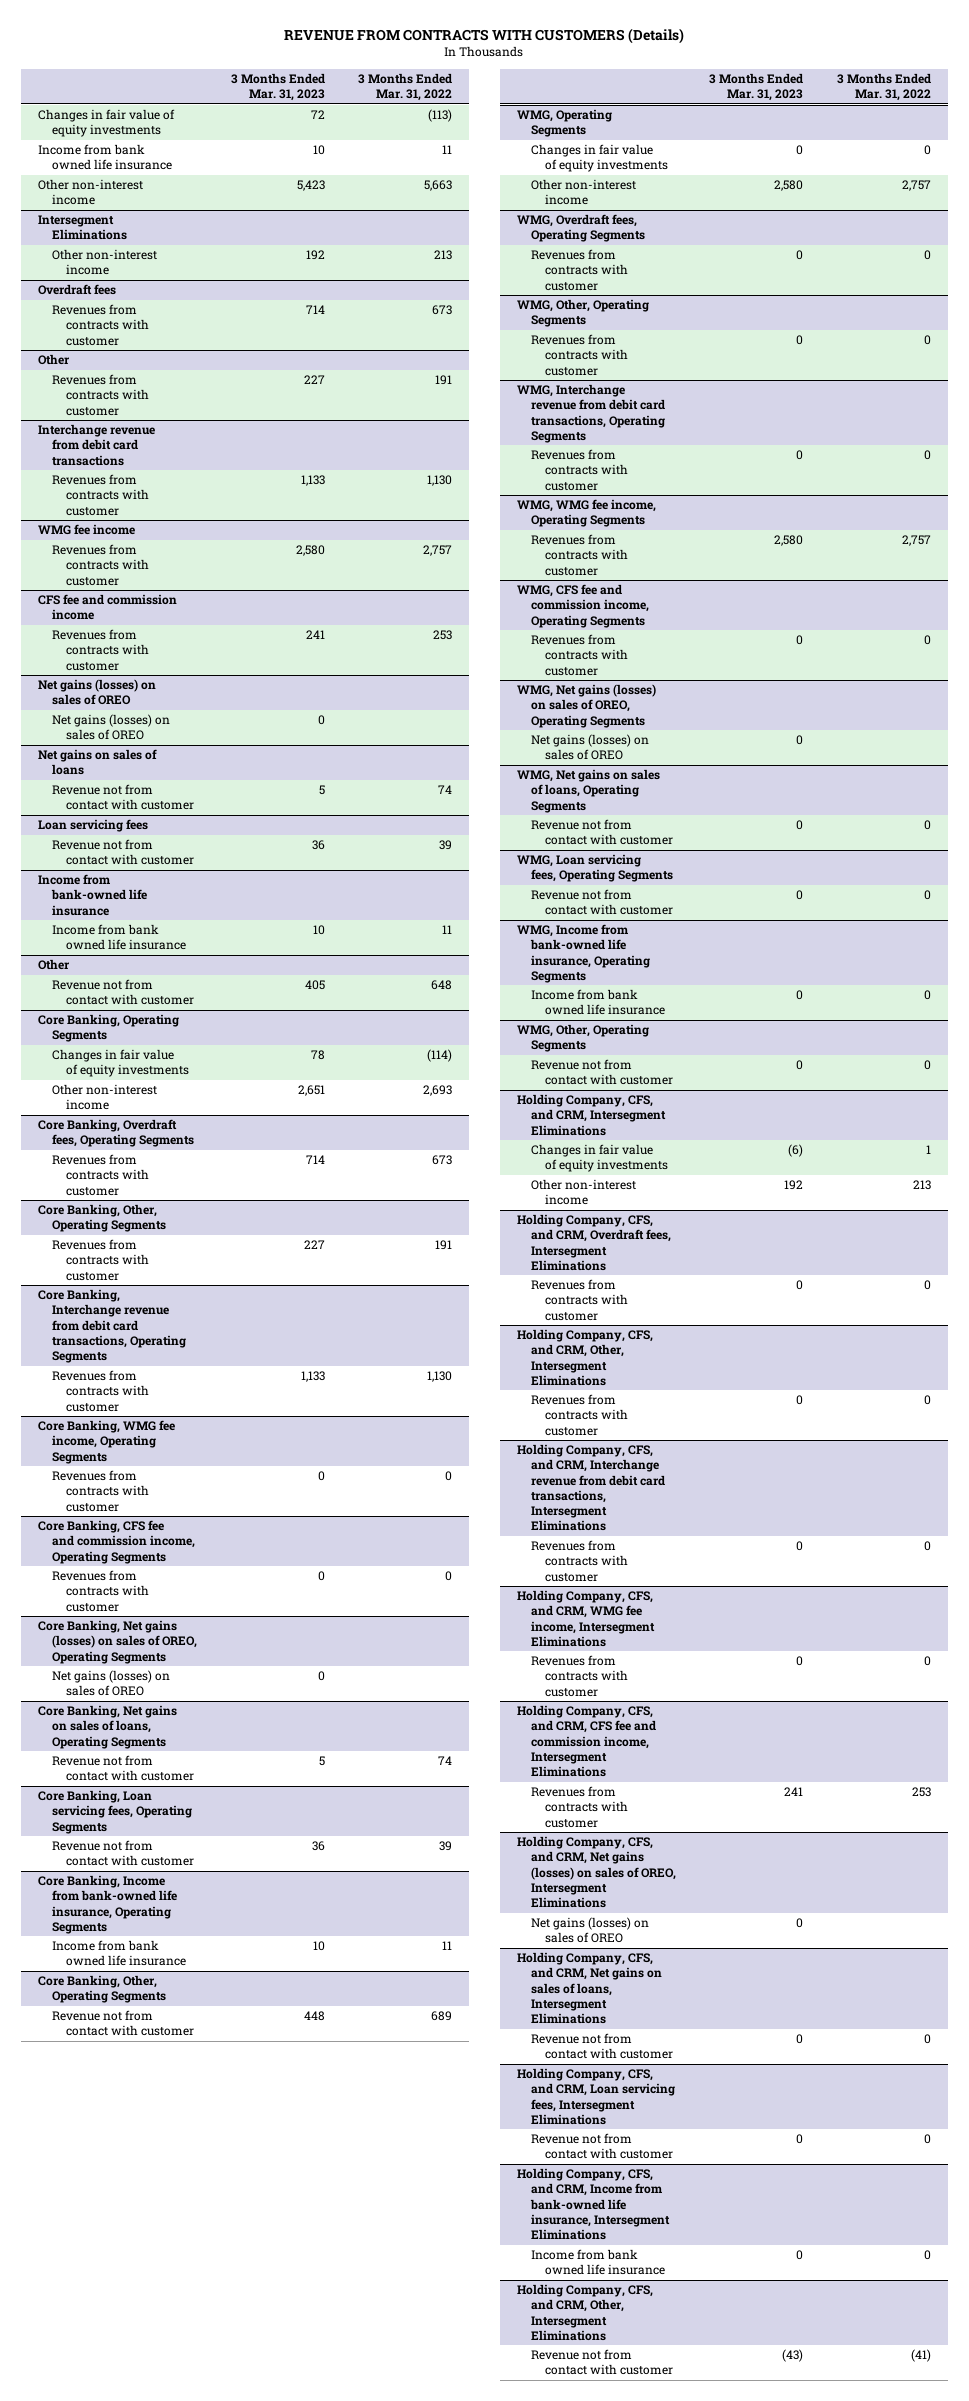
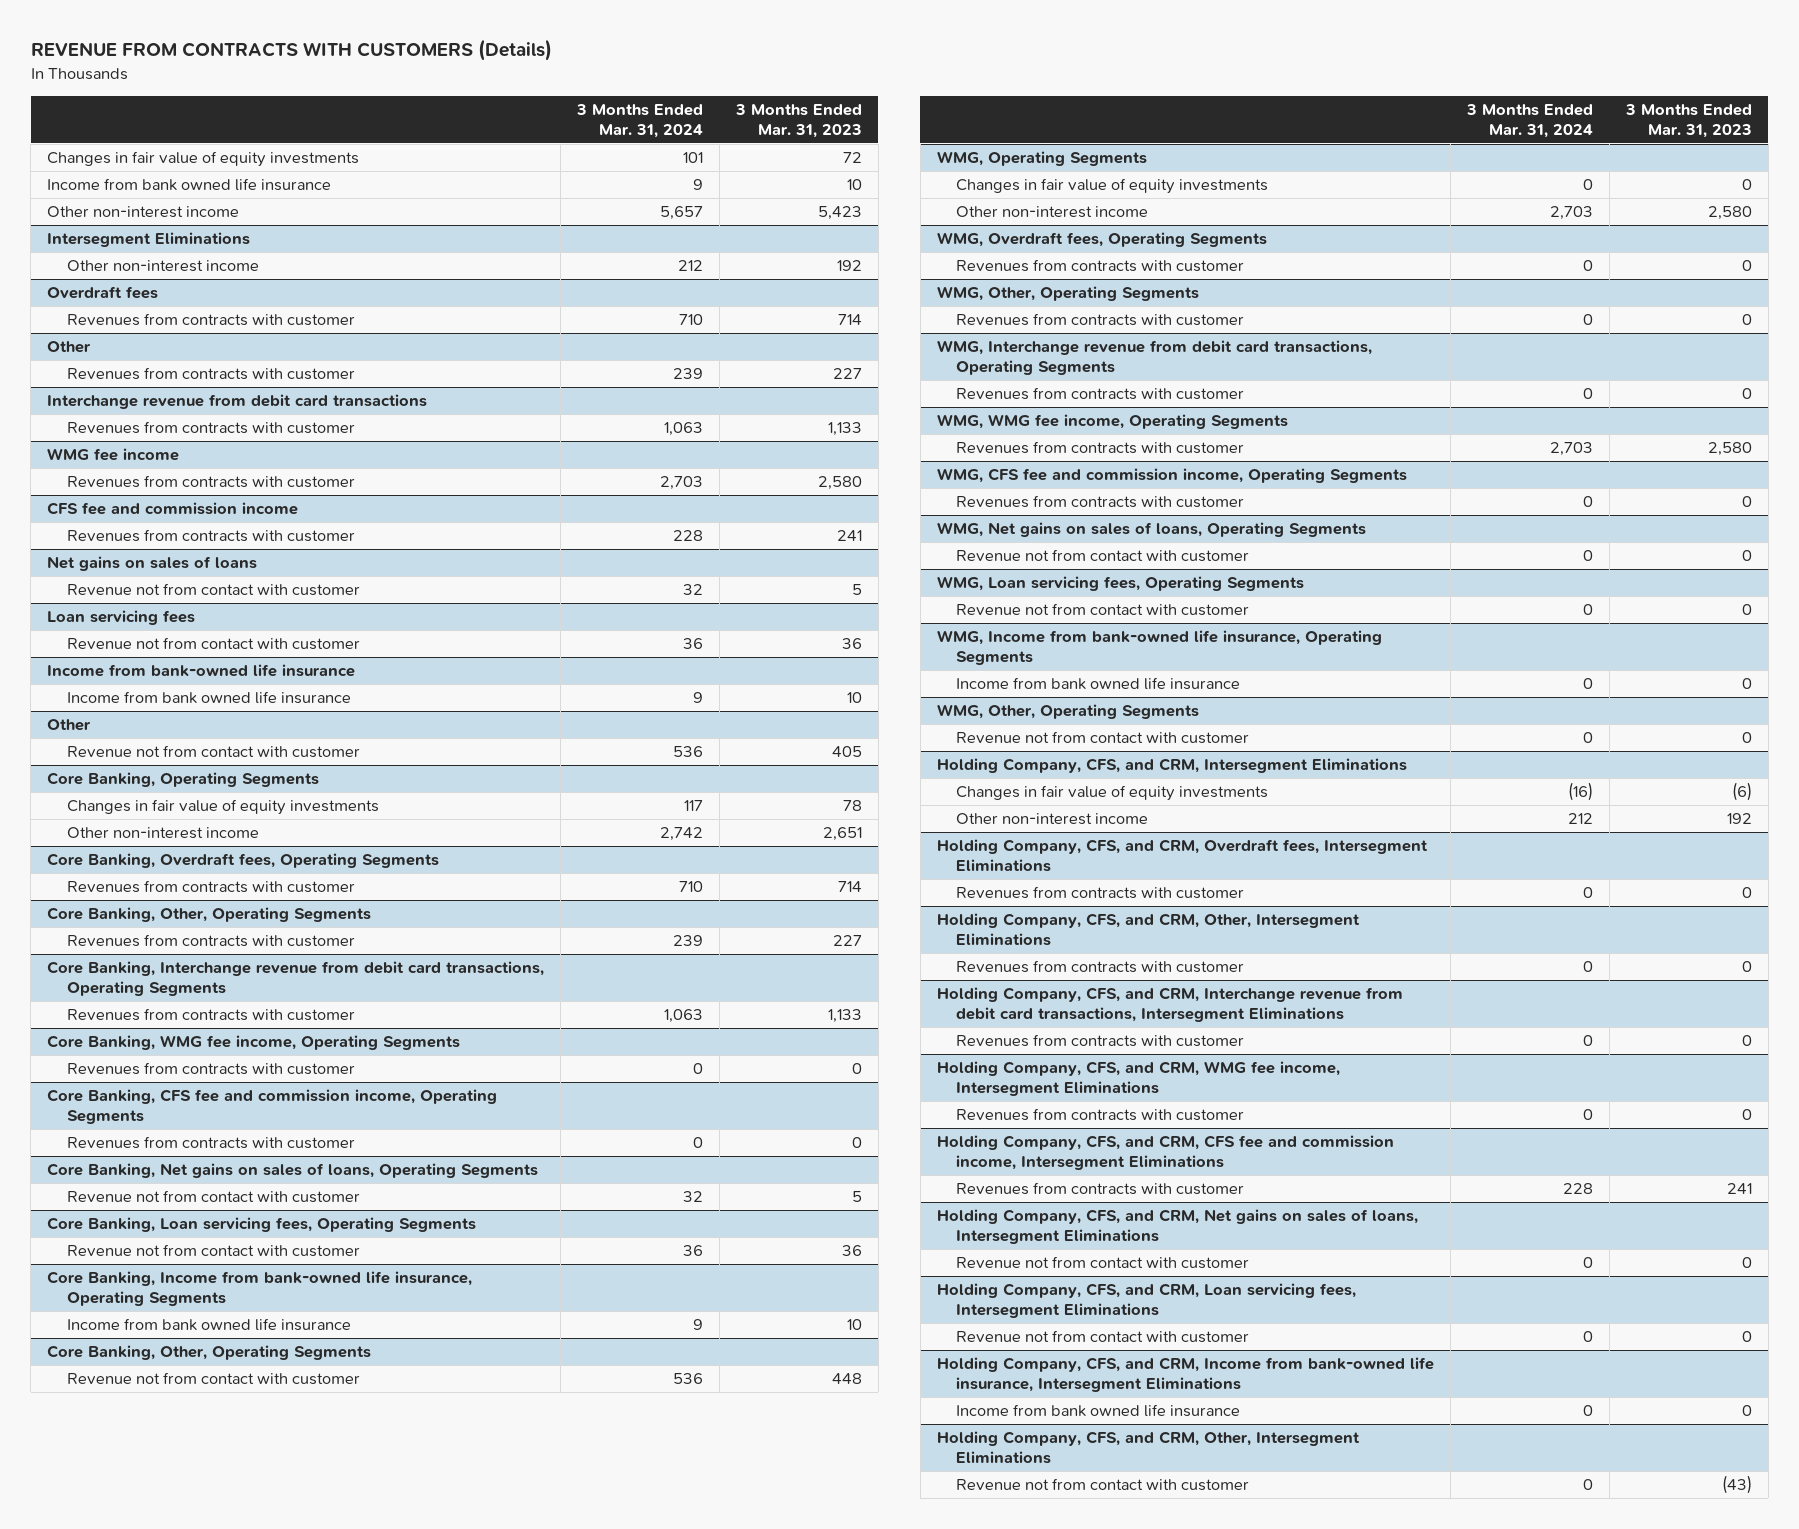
[358,72,453,102] 3 Months Ended Mar. 31, 2022 -> none
none -> [576,103,704,138] 3 Months Ended Mar. 31, 2024
[37,679,156,706] Net gains (losses) on sales of OREO -> none
[51,714,170,741] Net gains (losses) on sales of OREO -> none
[37,1620,197,1664] Core Banking, Net gains (losses) on sales of OREO, Operating Segments -> none
[51,1670,170,1697] Net gains (losses) on sales of OREO -> none
[516,684,656,728] WMG, Net gains (losses) on sales of OREO, Operating Segments -> none
[530,734,649,761] Net gains (losses) on sales of OREO -> none
[516,1836,676,1909] Holding Company, CFS, and CRM, Net gains (losses) on sales of OREO, Intersegment Eliminations -> none
[530,1917,649,1944] Net gains (losses) on sales of OREO -> none

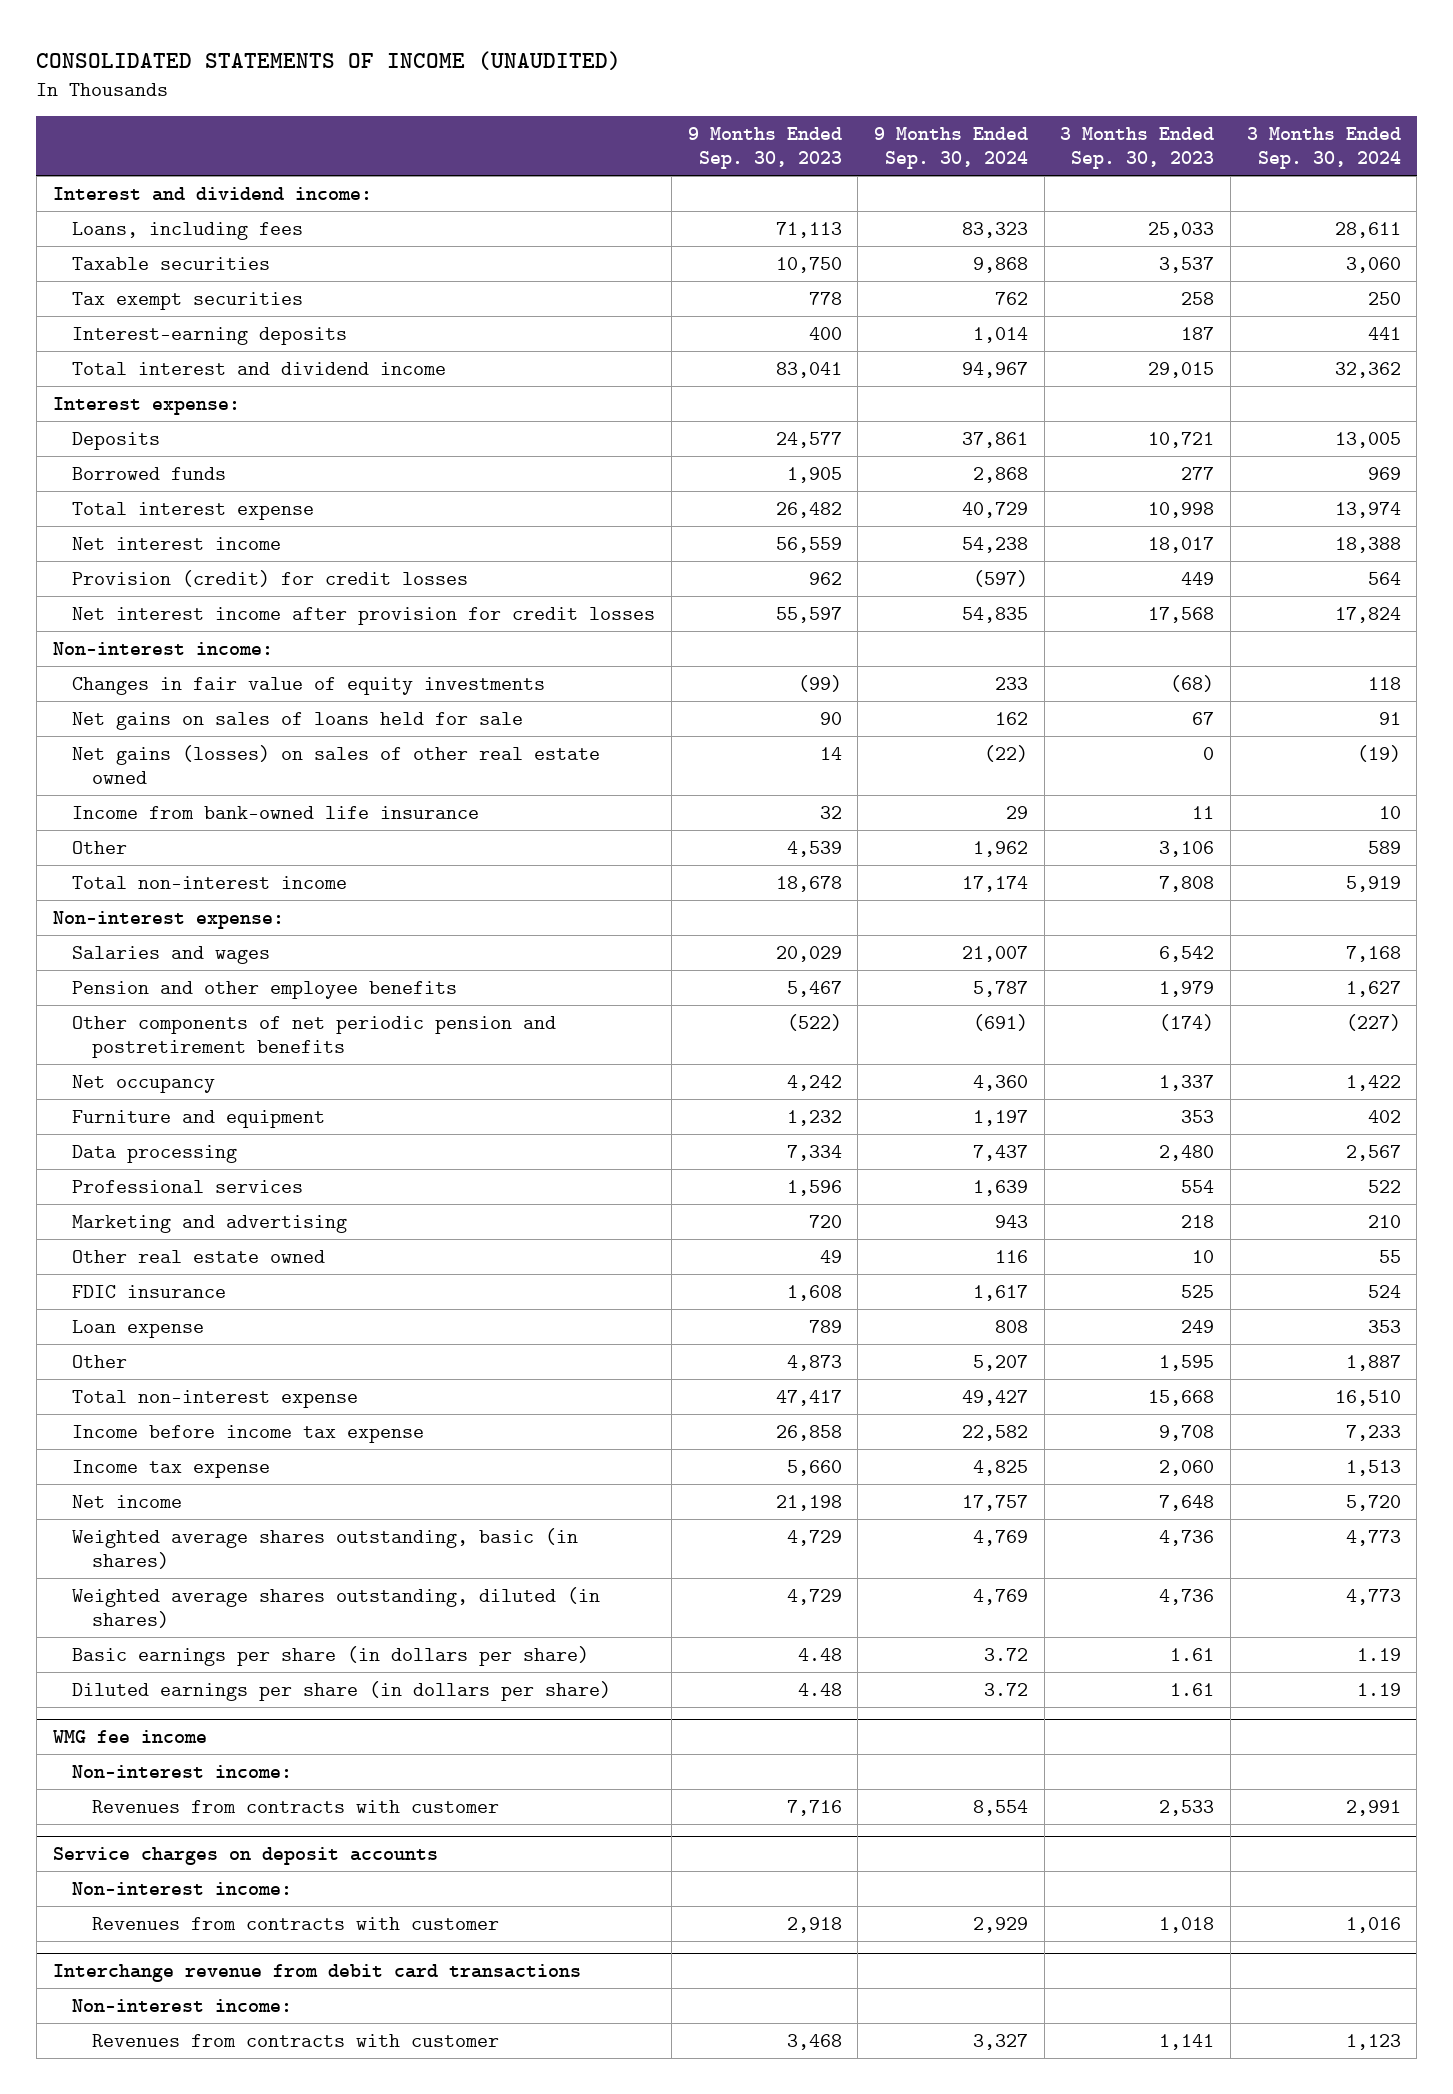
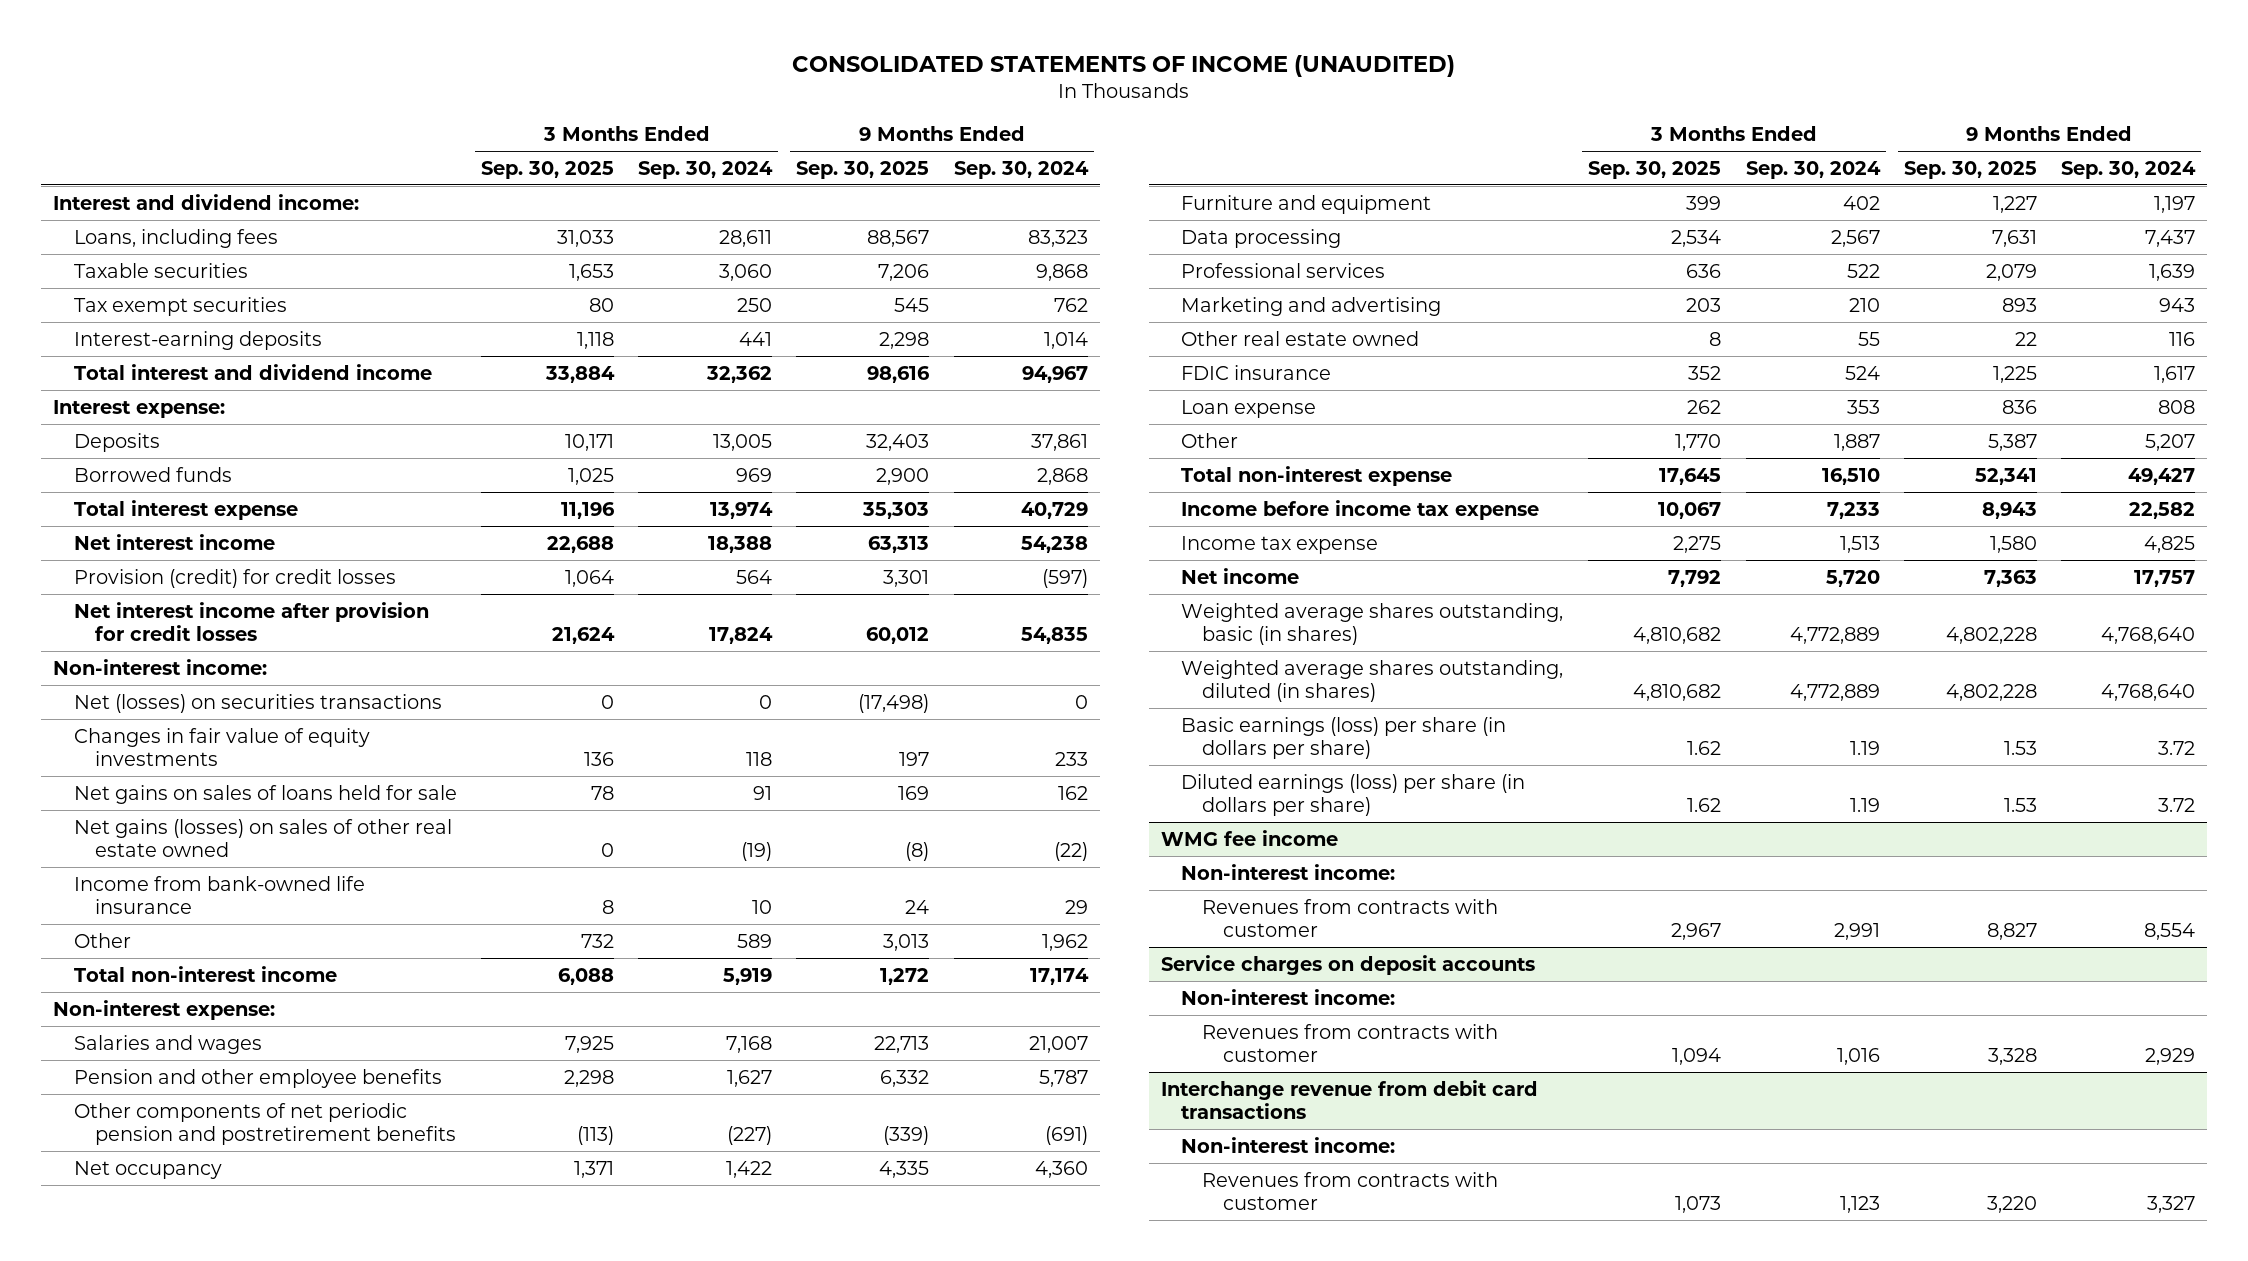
[687,126,842,170] 9 Months Ended Sep. 30, 2023 -> none
[1060,126,1215,170] 3 Months Ended Sep. 30, 2023 -> none
none -> [481,160,615,179] Sep. 30, 2025
none -> [796,160,930,179] Sep. 30, 2025
none -> [73,693,442,713] Net (losses) on securities transactions
[973,1529,1029,1546] 4,769 -> [2100,626,2195,644] 4,768,640
[1345,1529,1401,1546] 4,773 -> [1789,626,1880,644] 4,772,889
[973,1588,1029,1605] 4,769 -> [2100,683,2195,701] 4,768,640
[1345,1588,1401,1605] 4,773 -> [1789,683,1880,701] 4,772,889
[72,1645,590,1666] Basic earnings per share (in dollars per share) -> [1181,716,1507,759] Basic earnings (loss) per share (in dollars per share)
[72,1680,612,1701] Diluted earnings per share (in dollars per share) -> [1181,773,1526,816] Diluted earnings (loss) per share (in dollars per share)

